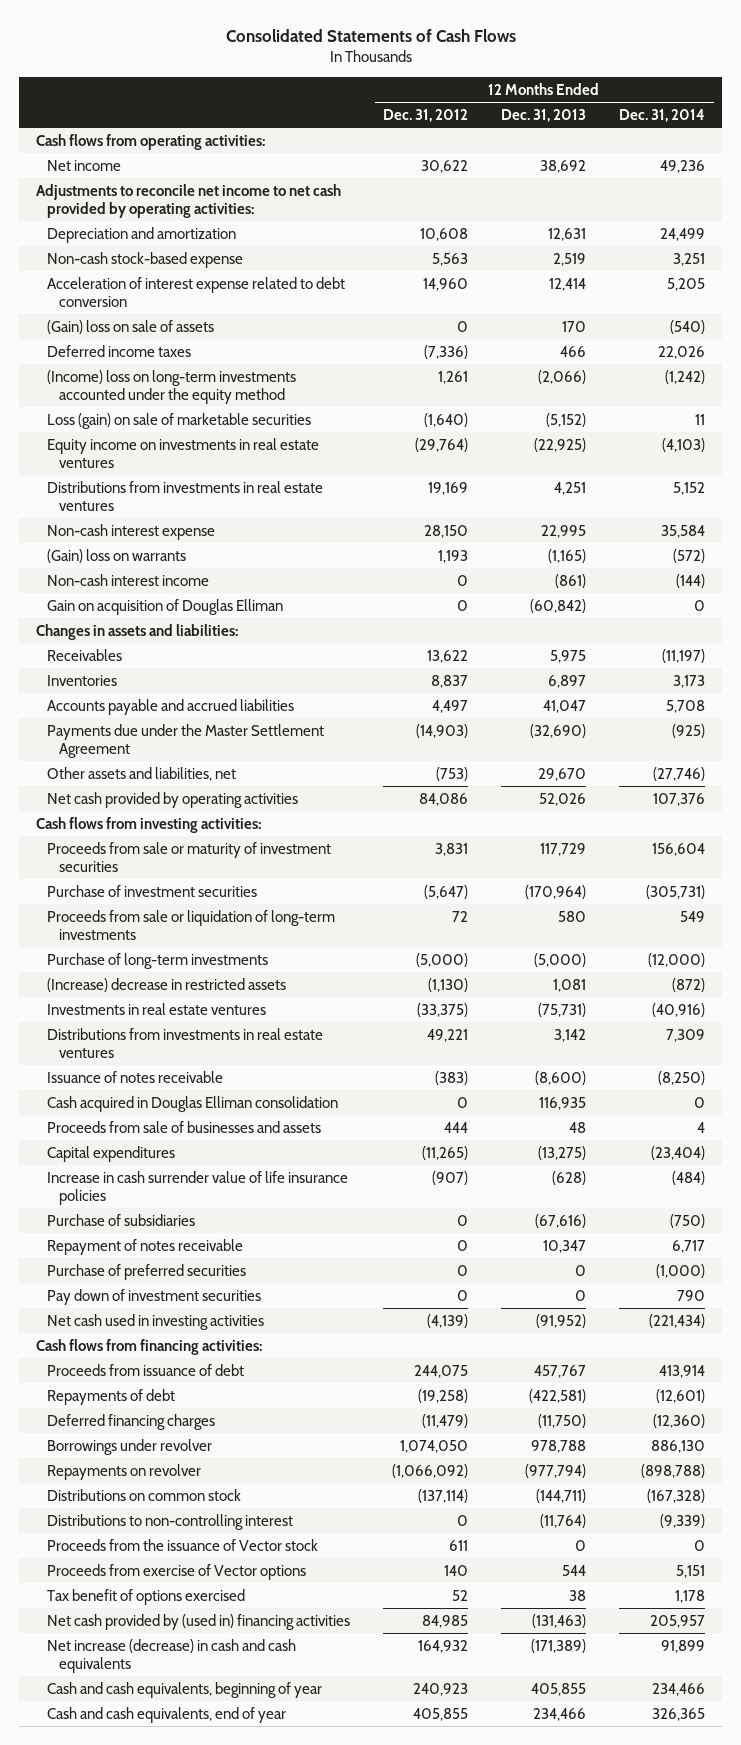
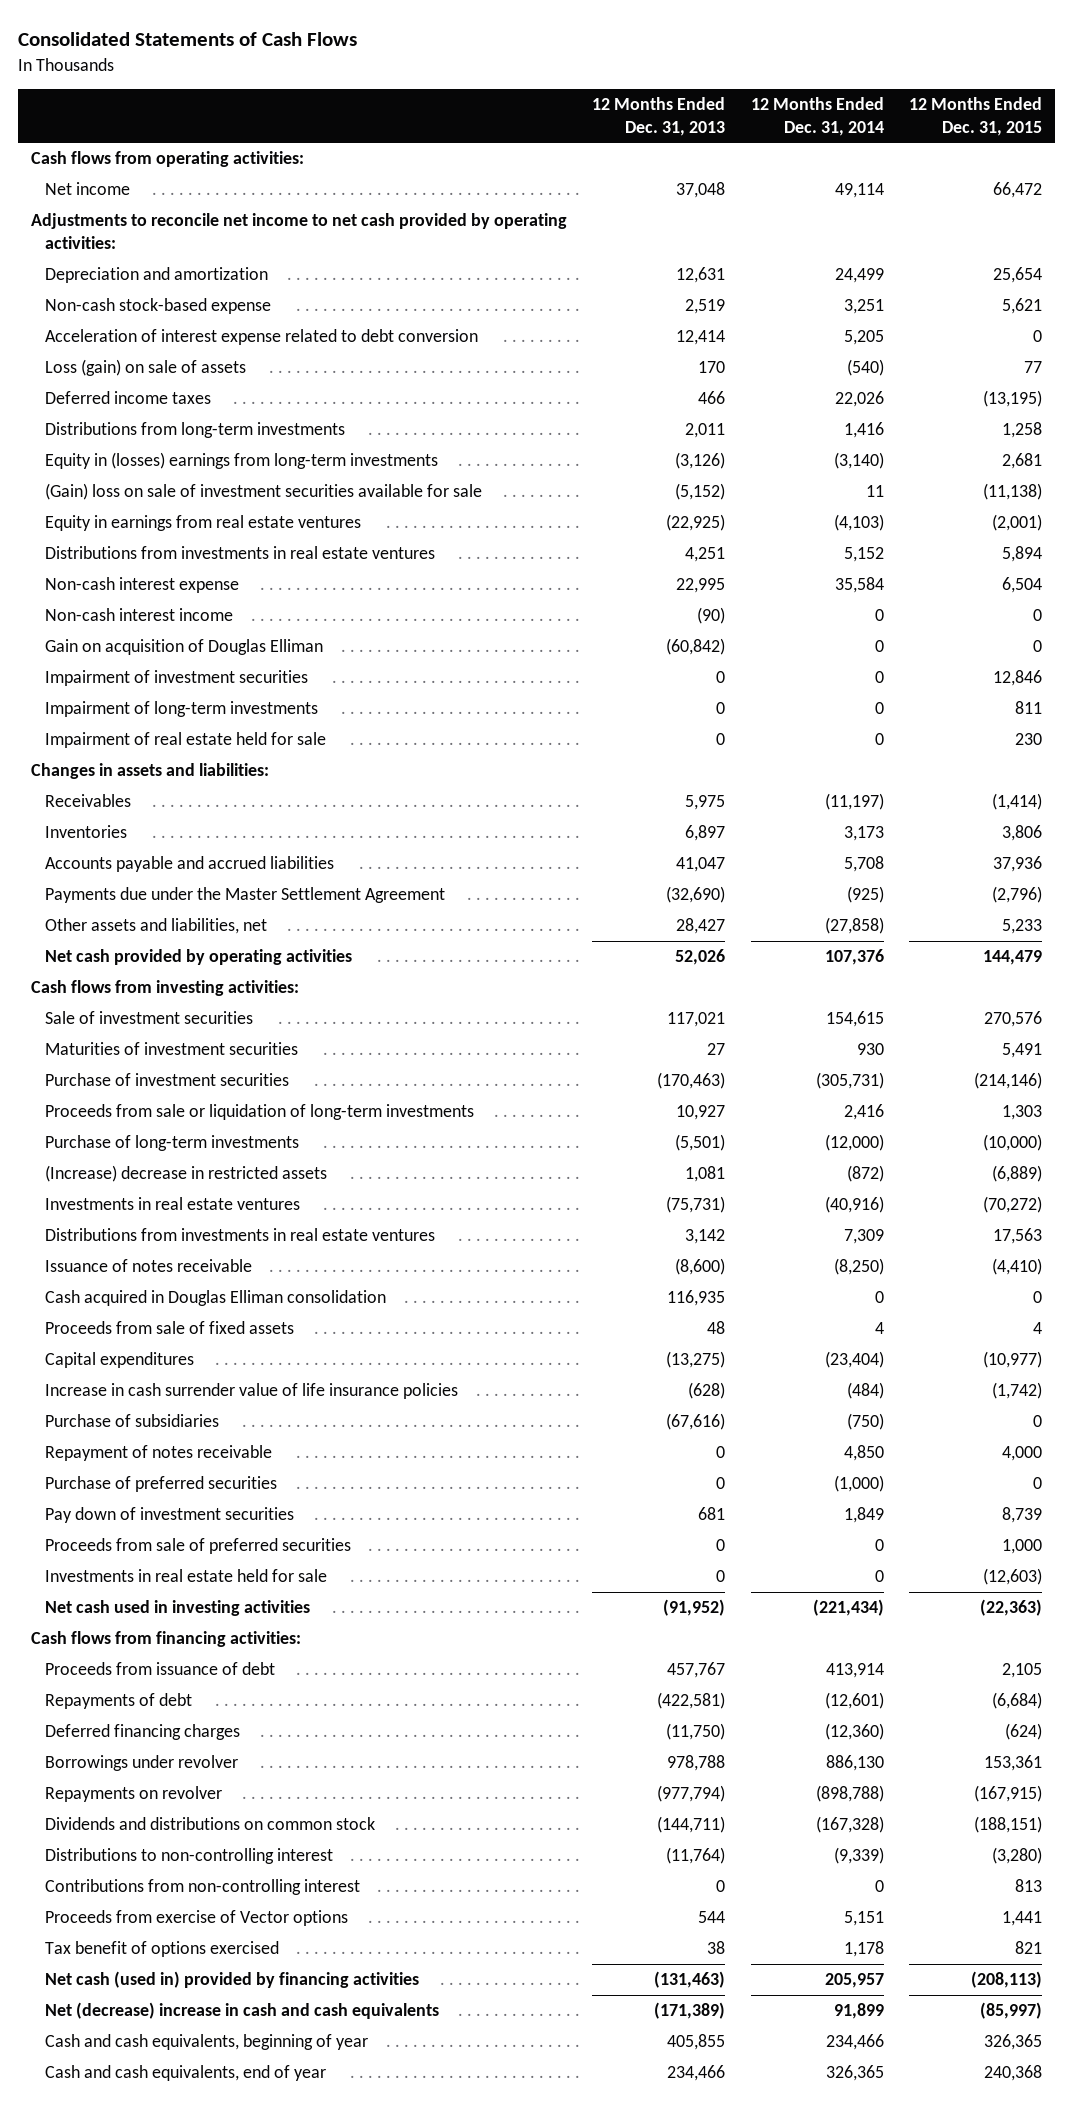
[383,108,469,122] Dec. 31, 2012 -> none
none -> [909,96,1043,136] 12 Months Ended Dec. 31, 2015
[540,159,587,173] 38,692 -> [676,182,726,199] 37,048
[660,159,706,173] 49,236 -> [834,183,884,199] 49,114
[47,319,215,334] (Gain) loss on sale of assets -> [44,359,246,377] Loss (gain) on sale of assets
none -> [44,422,345,439] Distributions from long-term investments
[47,369,297,405] (Income) loss on long-term investments accounted under the equity method -> [44,452,438,470] Equity in (losses) earnings from long-term investments
[538,369,587,384] (2,066) -> [675,452,726,470] (3,126)
[665,369,706,384] (1,242) -> [833,452,884,470] (3,140)
[47,412,312,429] Loss (gain) on sale of marketable securities -> [44,483,482,501] (Gain) loss on sale of investment securities available for sale
[47,437,320,469] Equity income on investments in real estate ventures -> [44,515,361,532] Equity in earnings from real estate ventures
[47,548,187,563] (Gain) loss on warrants -> none
[555,573,587,588] (861) -> [697,607,726,625] (90)
[676,573,706,588] (144) -> [874,609,884,622] 0
none -> [44,670,308,687] Impairment of investment securities
none -> [44,701,318,718] Impairment of long-term investments
none -> [44,732,326,749] Impairment of real estate held for sale
[538,767,587,781] 29,670 -> [676,918,726,935] 28,427
[653,766,706,781] (27,746) -> [824,917,884,935] (27,858)
[47,841,332,873] Proceeds from sale or maturity of investment securities -> [44,1011,253,1025] Sale of investment securities
[540,842,587,856] 117,729 -> [667,1012,726,1028] 117,021
[652,842,706,856] 156,604 -> [825,1011,884,1028] 154,615
none -> [44,1042,298,1056] Maturities of investment securities
[525,884,587,899] (170,964) -> [657,1072,726,1090] (170,463)
[558,910,587,922] 580 -> [676,1105,726,1121] 10,927
[680,910,706,922] 549 -> [843,1104,884,1121] 2,416
[534,952,587,967] (5,000) -> [675,1134,726,1152] (5,501)
[47,1120,322,1133] Proceeds from sale of businesses and assets -> [44,1321,294,1335] Proceeds from sale of fixed assets
[543,1239,587,1253] 10,347 -> [716,1446,726,1459] 0
[672,1239,706,1253] 6,717 -> [843,1445,884,1462] 4,850
[575,1289,587,1301] 0 -> [698,1507,726,1521] 681
[677,1289,706,1301] 790 -> [843,1507,884,1524] 1,849
none -> [44,1538,351,1555] Proceeds from sale of preferred securities
none -> [44,1569,327,1583] Investments in real estate held for sale
[47,1488,242,1501] Distributions on common stock -> [44,1817,375,1831] Dividends and distributions on common stock
[47,1538,319,1551] Proceeds from the issuance of Vector stock -> none
none -> [44,1879,360,1896] Contributions from non-controlling interest
[47,1613,351,1630] Net cash provided by (used in) financing activities -> [44,1971,419,1989] Net cash (used in) provided by financing activities
[47,1638,297,1674] Net increase (decrease) in cash and cash equivalents -> [44,2002,439,2020] Net (decrease) increase in cash and cash equivalents

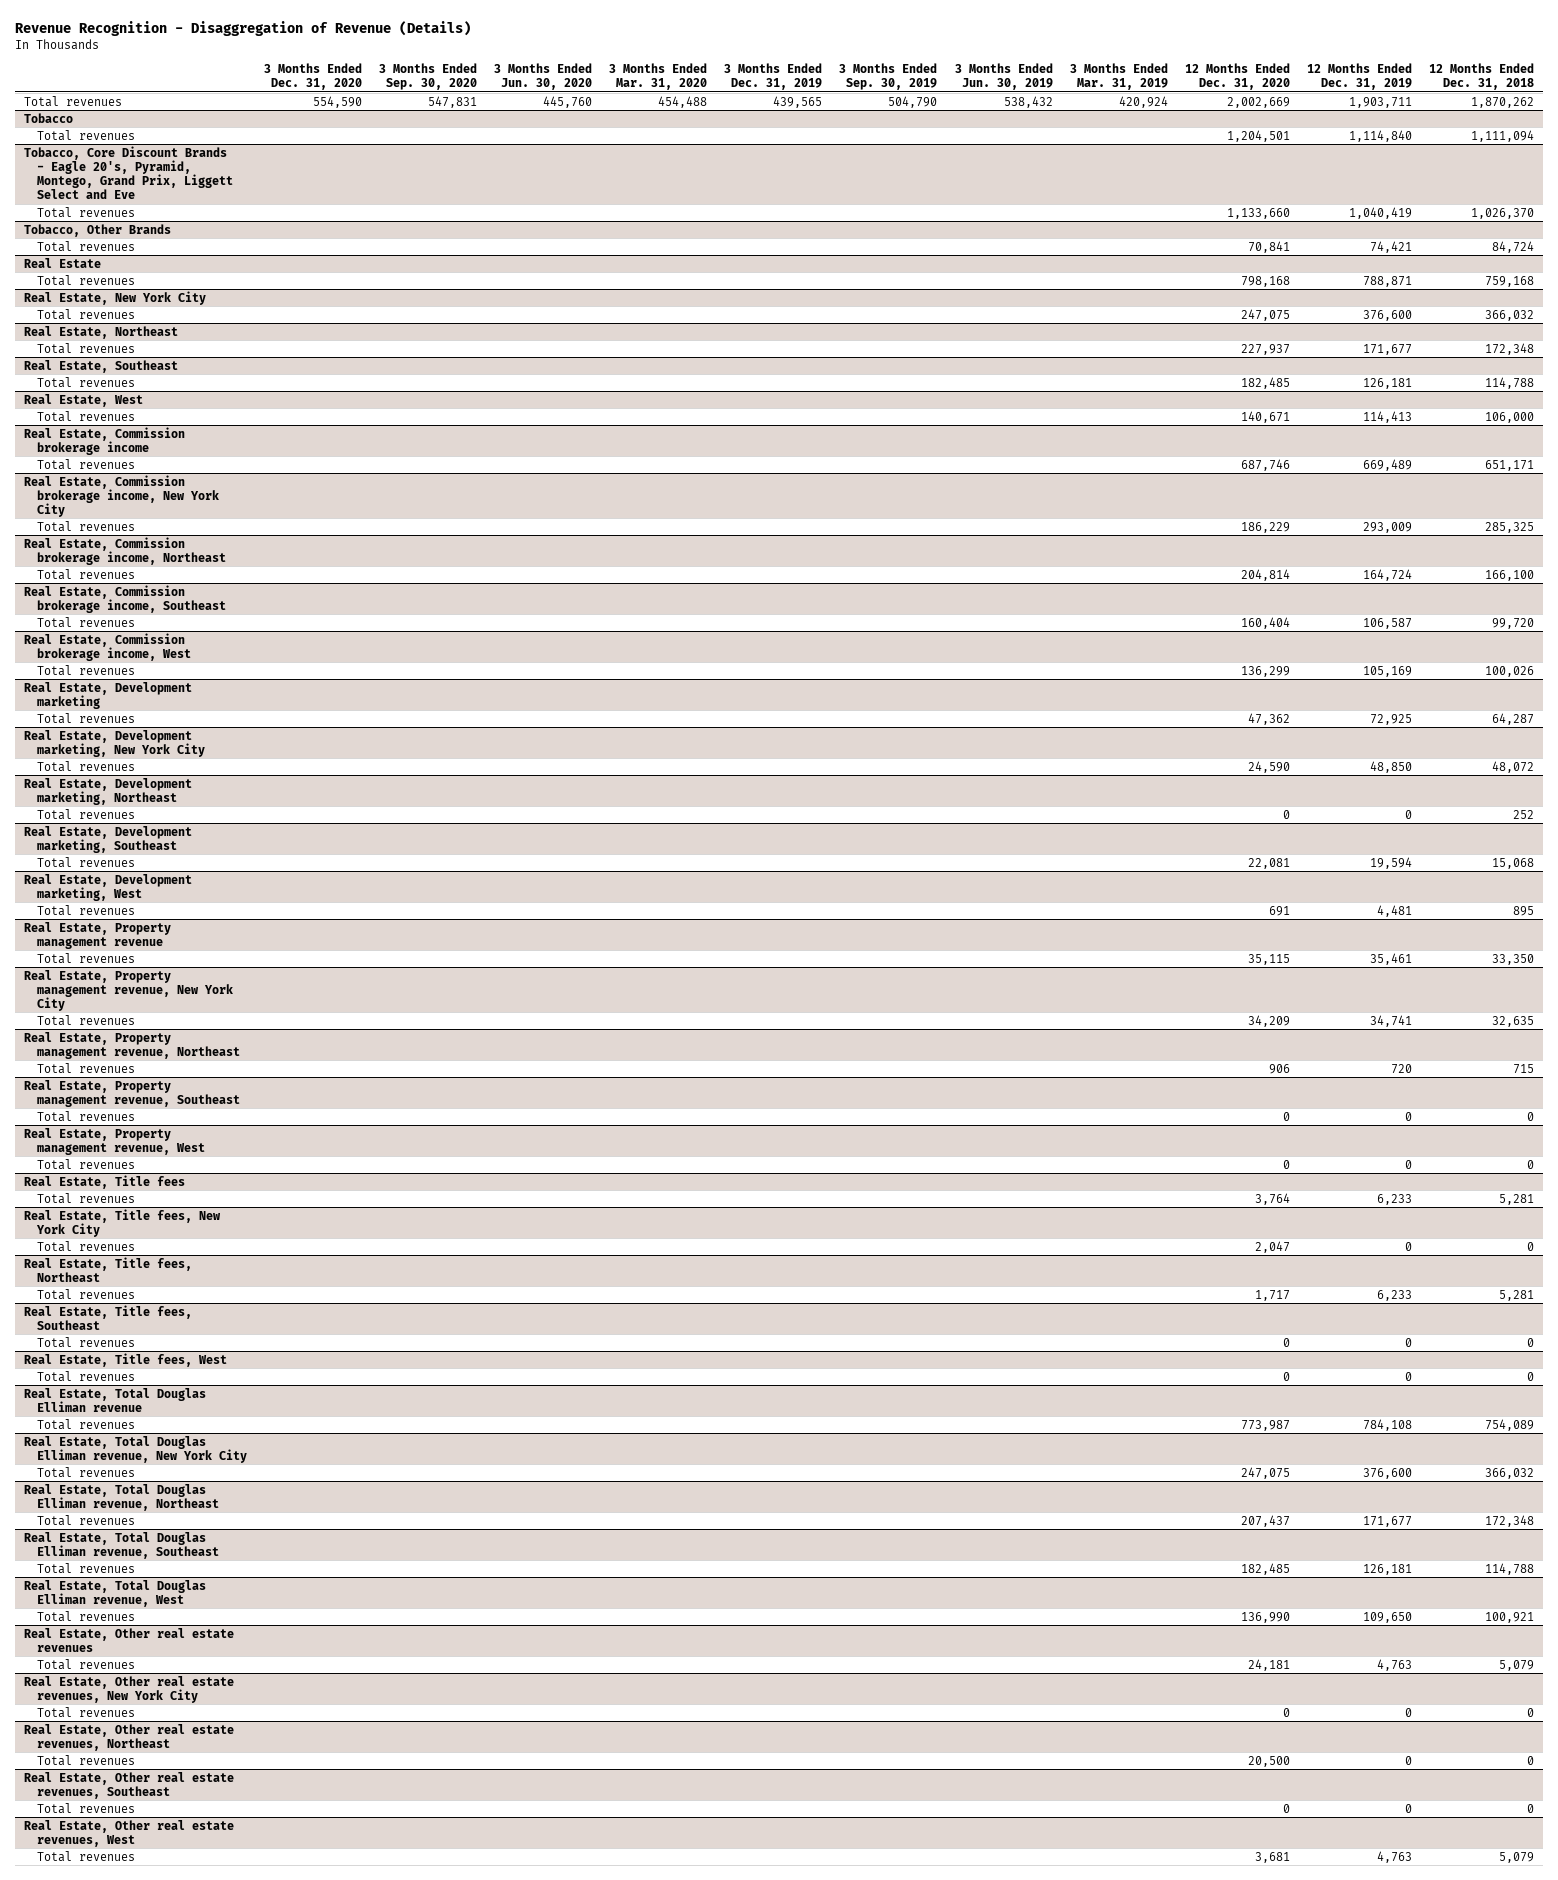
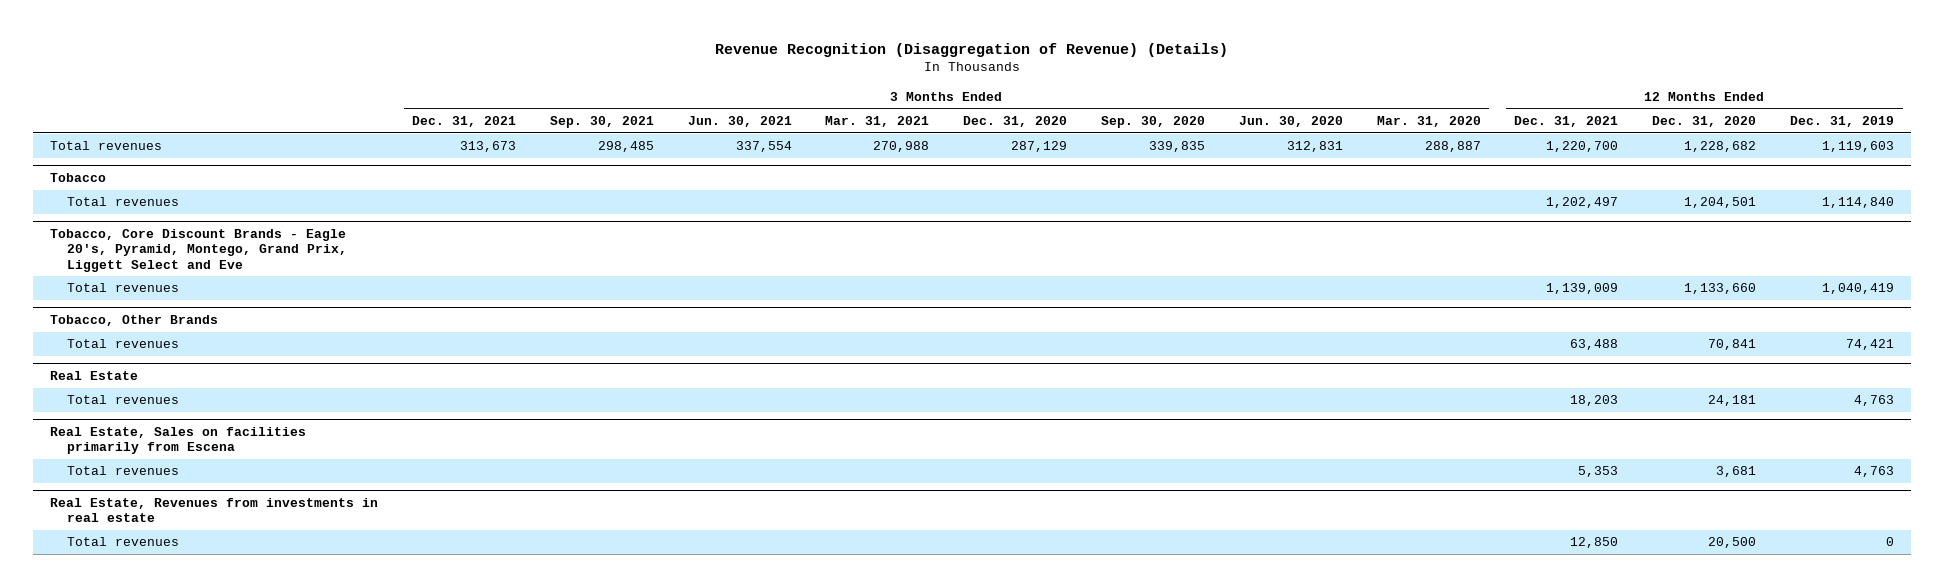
[15,21,472,37] Revenue Recognition - Disaggregation of Revenue (Details) -> [715,42,1229,57] Revenue Recognition (Disaggregation of Revenue) (Details)
[724,62,823,91] 3 Months Ended Dec. 31, 2019 -> none
[839,62,938,91] 3 Months Ended Sep. 30, 2019 -> none
[954,62,1053,91] 3 Months Ended Jun. 30, 2019 -> none
[1069,62,1168,91] 3 Months Ended Mar. 31, 2019 -> none
[1429,62,1535,91] 12 Months Ended Dec. 31, 2018 -> none
none -> [412,116,517,128] Dec. 31, 2021
none -> [549,116,654,129] Sep. 30, 2021
none -> [687,116,792,128] Jun. 30, 2021
none -> [825,116,930,128] Mar. 31, 2021
none -> [1514,116,1619,128] Dec. 31, 2021
[312,95,362,108] 554,590 -> [1011,141,1068,153] 287,129
[427,95,477,108] 547,831 -> [1149,141,1206,153] 339,835
[543,95,593,108] 445,760 -> [1286,141,1343,153] 312,831
[658,95,708,108] 454,488 -> [1424,141,1481,153] 288,887
[1226,96,1290,108] 2,002,669 -> [1684,141,1757,153] 1,228,682
[1349,96,1413,108] 1,903,711 -> [1822,141,1895,153] 1,119,603
[36,274,135,286] Total revenues -> none
[23,290,206,305] Real Estate, New York City -> none
[36,308,135,320] Total revenues -> none
[23,325,178,339] Real Estate, Northeast -> none
[36,342,135,354] Total revenues -> none
[23,359,178,373] Real Estate, Southeast -> none
[36,376,135,388] Total revenues -> none
[23,393,143,407] Real Estate, West -> none
[36,410,135,422] Total revenues -> none
[23,426,185,455] Real Estate, Commission brokerage income -> none
[36,458,135,470] Total revenues -> none
[23,474,219,517] Real Estate, Commission brokerage income, New York City -> none
[36,520,135,532] Total revenues -> none
[23,536,226,565] Real Estate, Commission brokerage income, Northeast -> none
[36,568,135,580] Total revenues -> none
[23,584,226,613] Real Estate, Commission brokerage income, Southeast -> none
[36,616,135,628] Total revenues -> none
[23,632,191,661] Real Estate, Commission brokerage income, West -> none
[36,664,135,676] Total revenues -> none
[23,681,192,709] Real Estate, Development marketing -> none
[36,712,135,724] Total revenues -> none
[23,729,205,757] Real Estate, Development marketing, New York City -> none
[36,760,135,772] Total revenues -> none
[23,777,192,805] Real Estate, Development marketing, Northeast -> none
[36,808,135,820] Total revenues -> none
[23,825,192,853] Real Estate, Development marketing, Southeast -> none
[36,856,135,868] Total revenues -> none
[23,873,192,901] Real Estate, Development marketing, West -> none
[36,904,135,916] Total revenues -> none
[23,921,171,949] Real Estate, Property management revenue -> none
[36,952,135,964] Total revenues -> none
[23,969,233,1011] Real Estate, Property management revenue, New York City -> none
[36,1014,135,1026] Total revenues -> none
[23,1031,240,1059] Real Estate, Property management revenue, Northeast -> none
[36,1062,135,1074] Total revenues -> none
[23,1079,240,1107] Real Estate, Property management revenue, Southeast -> none
[36,1110,135,1122] Total revenues -> none
[23,1127,205,1155] Real Estate, Property management revenue, West -> none
[36,1158,135,1170] Total revenues -> none
[23,1174,185,1189] Real Estate, Title fees -> none
[36,1192,135,1204] Total revenues -> none
[23,1208,221,1237] Real Estate, Title fees, New York City -> none
[36,1240,135,1252] Total revenues -> none
[23,1256,192,1282] Real Estate, Title fees, Northeast -> none
[36,1288,135,1300] Total revenues -> none
[23,1304,192,1330] Real Estate, Title fees, Southeast -> none
[36,1336,135,1348] Total revenues -> none
[23,1352,227,1367] Real Estate, Title fees, West -> none
[36,1370,135,1382] Total revenues -> none
[23,1387,206,1412] Real Estate, Total Douglas Elliman revenue -> none
[36,1418,135,1430] Total revenues -> none
[23,1435,247,1463] Real Estate, Total Douglas Elliman revenue, New York City -> none
[36,1466,135,1478] Total revenues -> none
[23,1483,219,1511] Real Estate, Total Douglas Elliman revenue, Northeast -> none
[36,1514,135,1526] Total revenues -> none
[23,1531,219,1559] Real Estate, Total Douglas Elliman revenue, Southeast -> none
[36,1562,135,1574] Total revenues -> none
[23,1579,206,1607] Real Estate, Total Douglas Elliman revenue, West -> none
[36,1610,135,1622] Total revenues -> none
[23,1627,234,1652] Real Estate, Other real estate revenues -> none
[23,1675,234,1703] Real Estate, Other real estate revenues, New York City -> none
[36,1706,135,1718] Total revenues -> none
[23,1723,234,1751] Real Estate, Other real estate revenues, Northeast -> none
[36,1754,135,1766] Total revenues -> none
[23,1771,234,1799] Real Estate, Other real estate revenues, Southeast -> none
[36,1802,135,1814] Total revenues -> none
[23,1819,234,1847] Real Estate, Other real estate revenues, West -> none
none -> [50,426,307,455] Real Estate, Sales on facilities primarily from Escena
none -> [50,497,379,523] Real Estate, Revenues from investments in real estate
none -> [67,537,180,547] Total revenues

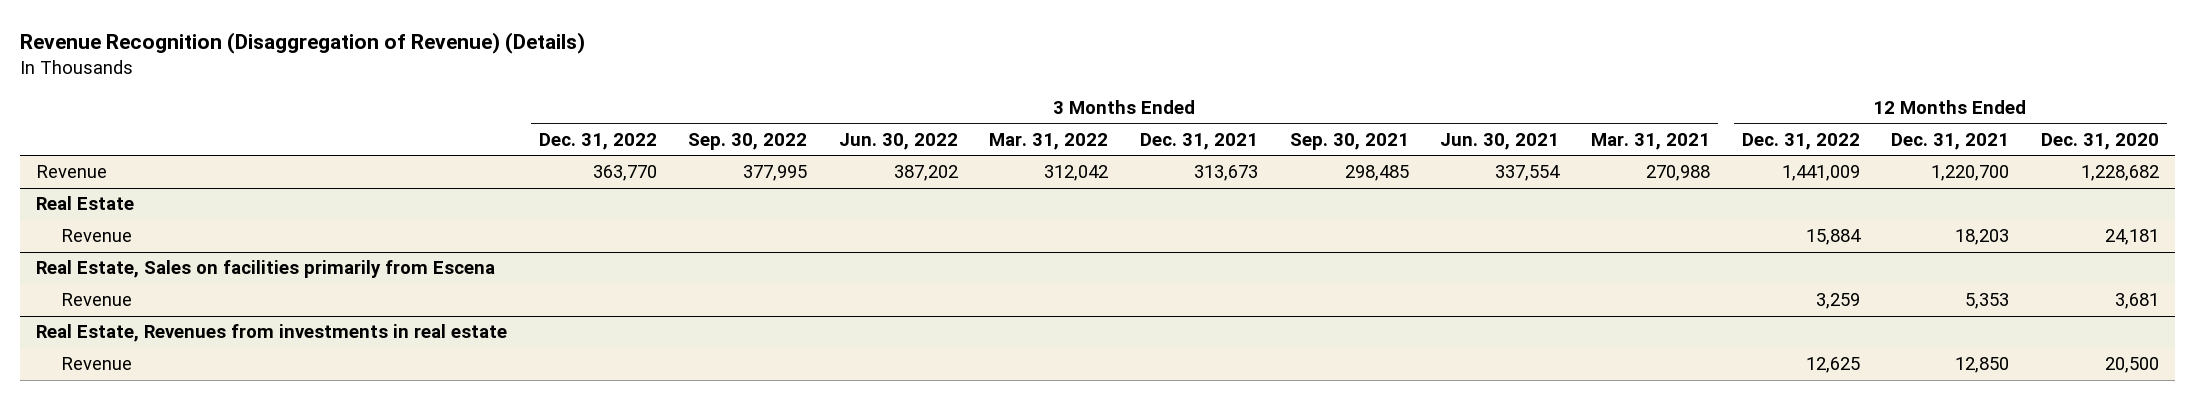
[963,116,1068,128] Dec. 31, 2020 -> none
[1101,116,1206,129] Sep. 30, 2020 -> none
[1238,116,1343,128] Jun. 30, 2020 -> none
[1376,116,1481,128] Mar. 31, 2020 -> none
[1790,116,1895,128] Dec. 31, 2019 -> none
none -> [538,132,657,150] Dec. 31, 2022
none -> [688,132,808,150] Sep. 30, 2022
none -> [838,132,958,150] Jun. 30, 2022
none -> [989,132,1109,150] Mar. 31, 2022
none -> [1741,132,1860,150] Dec. 31, 2022
[50,172,107,182] Tobacco -> none
[67,197,180,207] Total revenues -> none
[50,228,348,272] Tobacco, Core Discount Brands - Eagle 20's, Pyramid, Montego, Grand Prix, Liggett Select and Eve -> none
[67,283,180,293] Total revenues -> none
[50,314,219,326] Tobacco, Other Brands -> none
[67,339,180,349] Total revenues -> none
[50,141,163,151] Total revenues -> [35,165,107,179] Revenue
[67,395,180,405] Total revenues -> [61,229,133,243] Revenue
[67,466,180,476] Total revenues -> [61,293,133,307] Revenue
[67,537,180,547] Total revenues -> [61,357,133,371] Revenue

